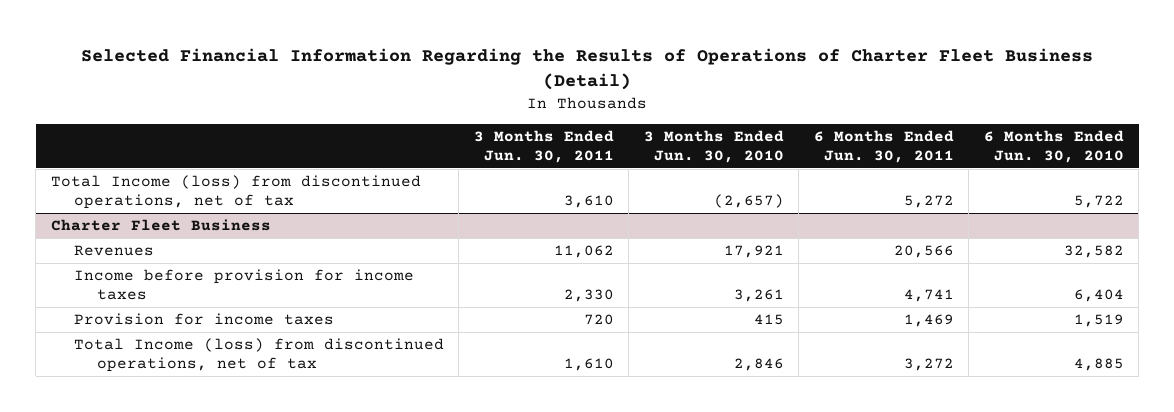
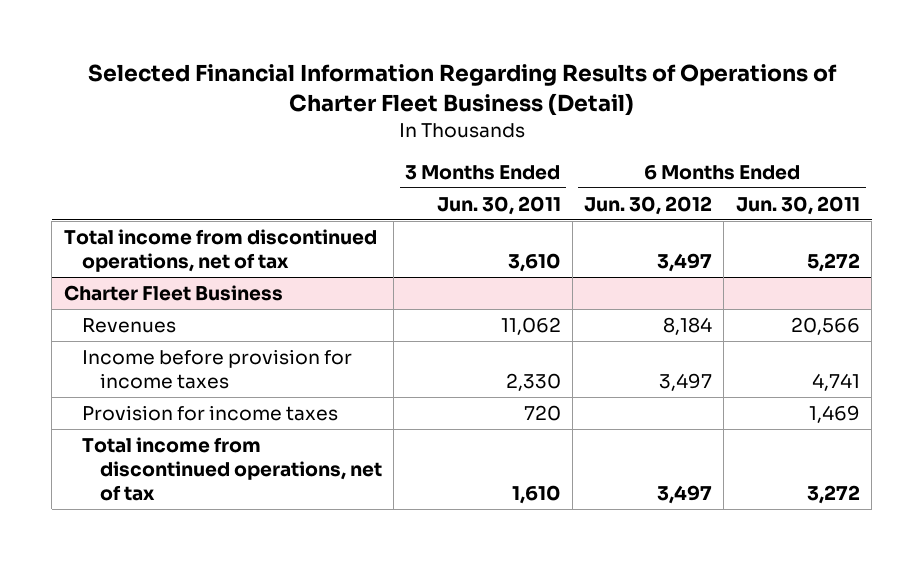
[81,47,1094,90] Selected Financial Information Regarding the Results of Operations of Charter Fleet Business (Detail) -> [87,64,837,116] Selected Financial Information Regarding Results of Operations of Charter Fleet Business (Detail)
[643,130,784,163] 3 Months Ended Jun. 30, 2010 -> none
[983,130,1124,163] 6 Months Ended Jun. 30, 2010 -> none
none -> [584,195,713,215] Jun. 30, 2012
[50,175,421,209] Total Income (loss) from discontinued operations, net of tax -> [63,228,377,272] Total income from discontinued operations, net of tax
[74,338,445,372] Total Income (loss) from discontinued operations, net of tax -> [81,436,382,501] Total income from discontinued operations, net of tax

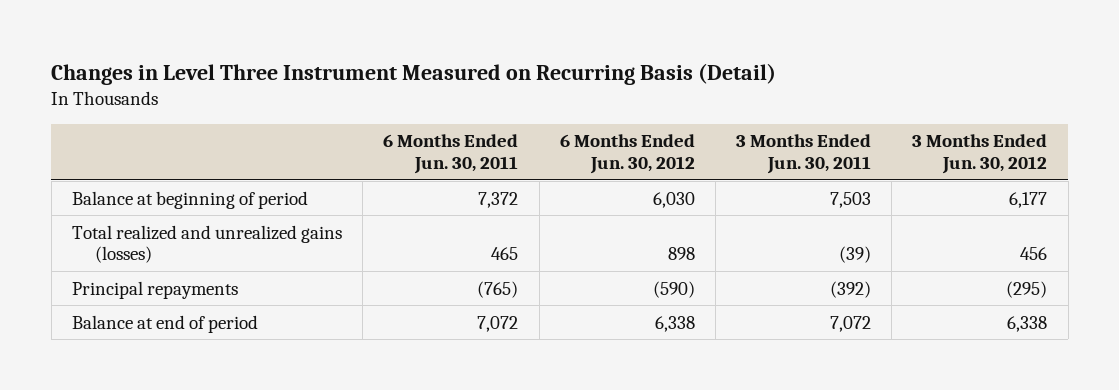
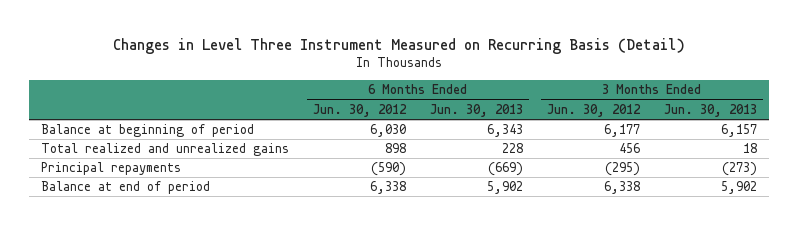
[383,134,519,174] 6 Months Ended Jun. 30, 2011 -> none
[736,134,872,174] 3 Months Ended Jun. 30, 2011 -> none
none -> [430,103,524,117] Jun. 30, 2013
none -> [664,103,758,117] Jun. 30, 2013
[71,224,342,263] Total realized and unrealized gains (losses) -> [41,143,290,157] Total realized and unrealized gains

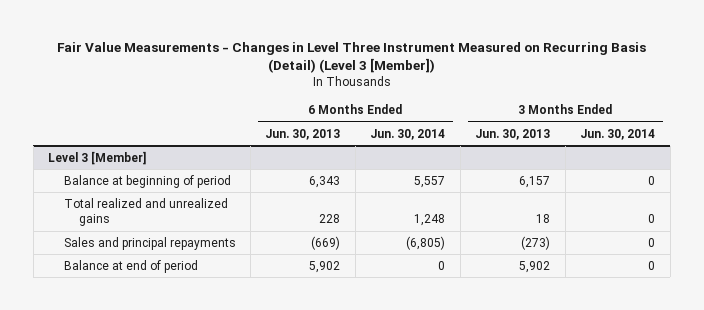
[113,37,686,54] Changes in Level Three Instrument Measured on Recurring Basis (Detail) -> [56,41,646,74] Fair Value Measurements - Changes in Level Three Instrument Measured on Recurring Basis (Detail) (Level 3 [Member])
[313,103,408,117] Jun. 30, 2012 -> none
[547,103,642,117] Jun. 30, 2012 -> none
none -> [370,128,446,140] Jun. 30, 2014
none -> [580,128,656,140] Jun. 30, 2014
none -> [48,150,148,165] Level 3 [Member]
[41,162,182,176] Principal repayments -> [63,236,236,250] Sales and principal repayments

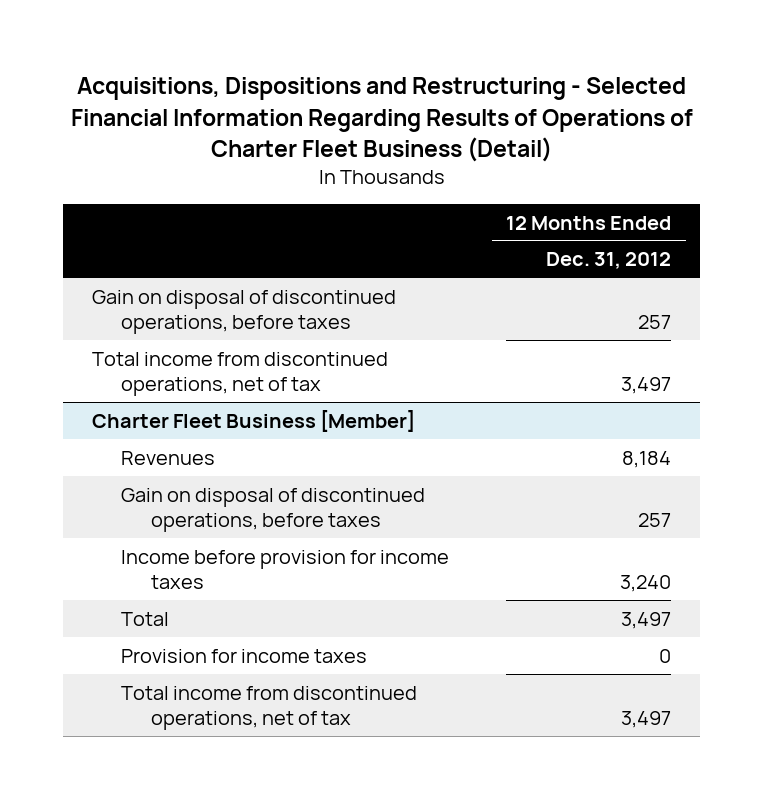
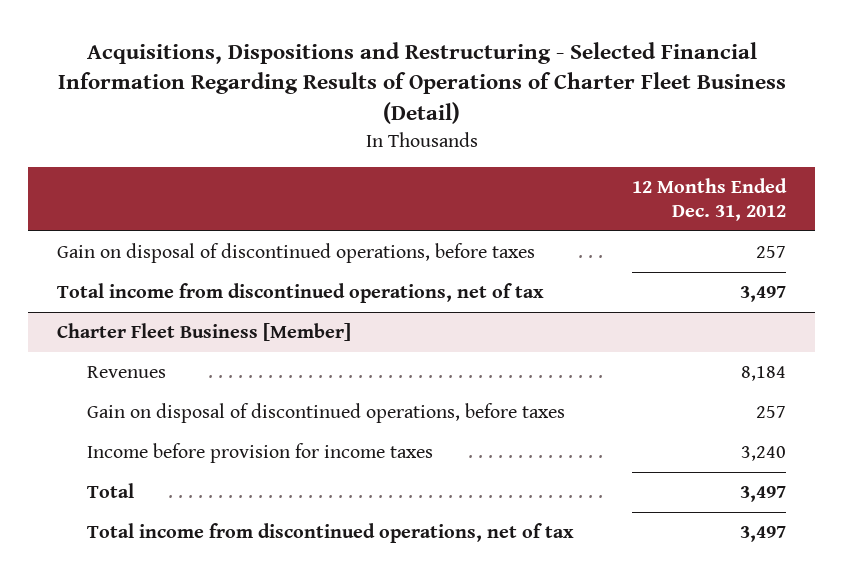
[121,648,368,663] Provision for income taxes -> none

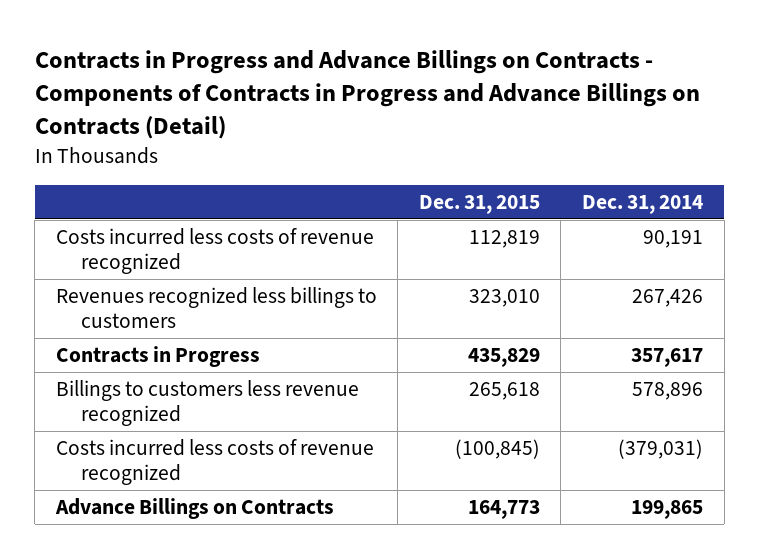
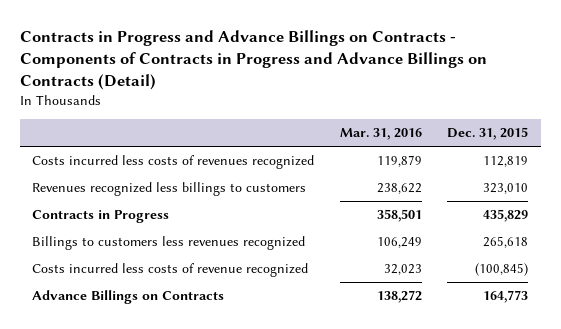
[582,194,704,214] Dec. 31, 2014 -> none
none -> [339,128,422,141] Mar. 31, 2016
[55,228,374,274] Costs incurred less costs of revenue recognized -> [32,155,315,170] Costs incurred less costs of revenues recognized
[55,380,359,426] Billings to customers less revenue recognized -> [32,236,306,251] Billings to customers less revenues recognized

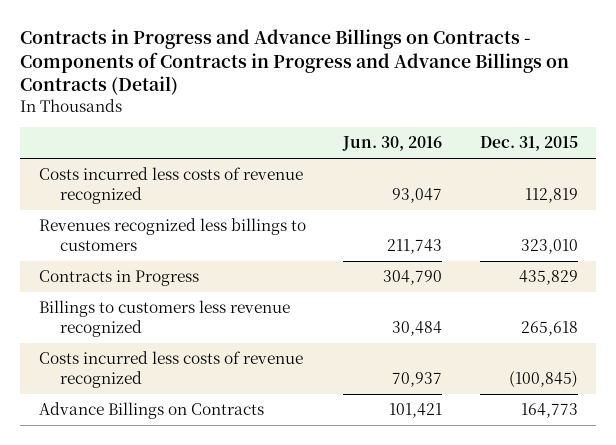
[339,128,422,141] Mar. 31, 2016 -> none
none -> [342,136,443,152] Jun. 30, 2016
[32,155,315,170] Costs incurred less costs of revenues recognized -> [38,167,303,204] Costs incurred less costs of revenue recognized
[32,236,306,251] Billings to customers less revenues recognized -> [38,300,290,337] Billings to customers less revenue recognized

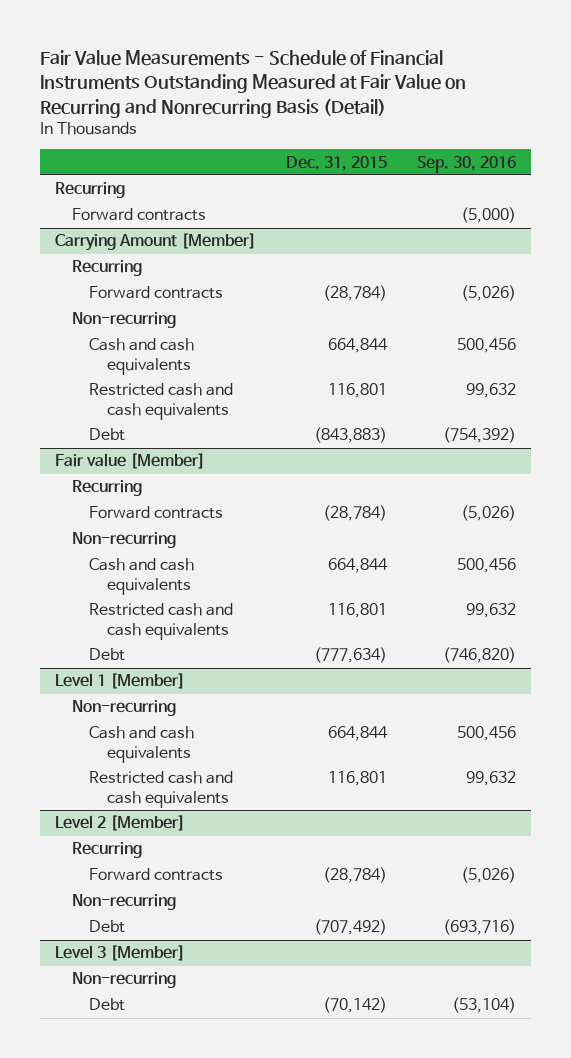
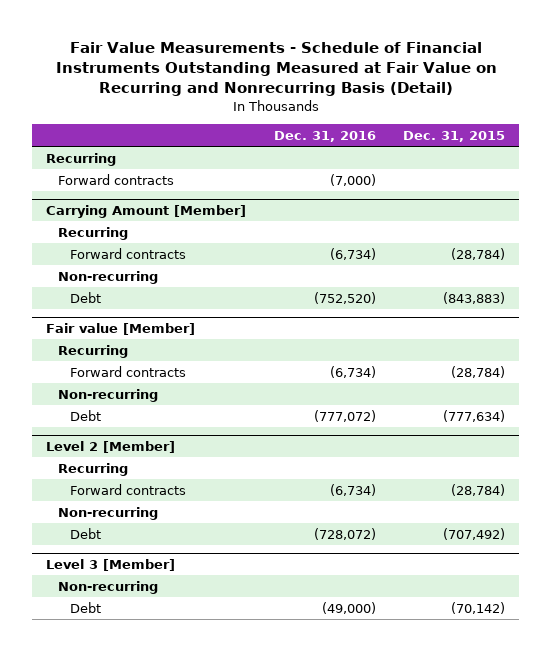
[416,155,516,173] Sep. 30, 2016 -> none
none -> [273,131,376,143] Dec. 31, 2016
[89,338,195,376] Cash and cash equivalents -> none
[89,383,234,421] Restricted cash and cash equivalents -> none
[89,558,195,596] Cash and cash equivalents -> none
[89,603,234,641] Restricted cash and cash equivalents -> none
[55,673,186,690] Level 1 [Member] -> none
[72,700,177,717] Non-recurring -> none
[89,726,195,764] Cash and cash equivalents -> none
[89,771,234,809] Restricted cash and cash equivalents -> none

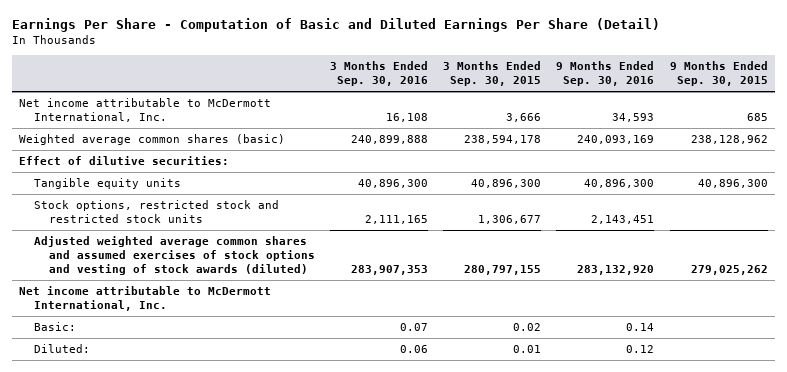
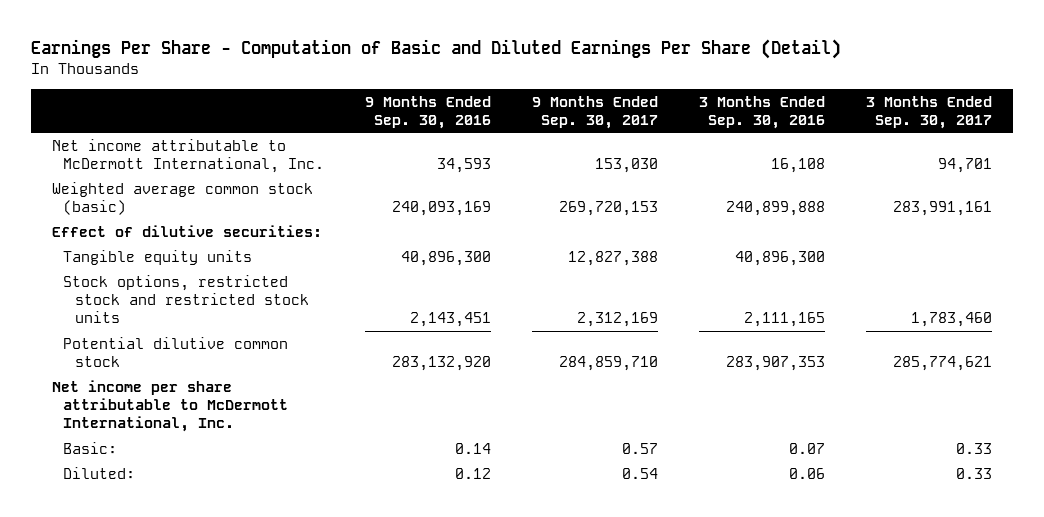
[443,61,542,87] 3 Months Ended Sep. 30, 2015 -> none
[669,61,768,87] 9 Months Ended Sep. 30, 2015 -> none
none -> [532,95,659,129] 9 Months Ended Sep. 30, 2017
none -> [866,95,993,129] 3 Months Ended Sep. 30, 2017
[19,133,286,145] Weighted average common shares (basic) -> [51,181,313,215] Weighted average common stock (basic)
[33,235,315,276] Adjusted weighted average common shares and assumed exercises of stock options and vesting of stock awards (diluted) -> [63,336,289,367] Potential dilutive common stock
[19,285,272,312] Net income attributable to McDermott International, Inc. -> [51,379,289,433] Net income per share attributable to McDermott International, Inc.

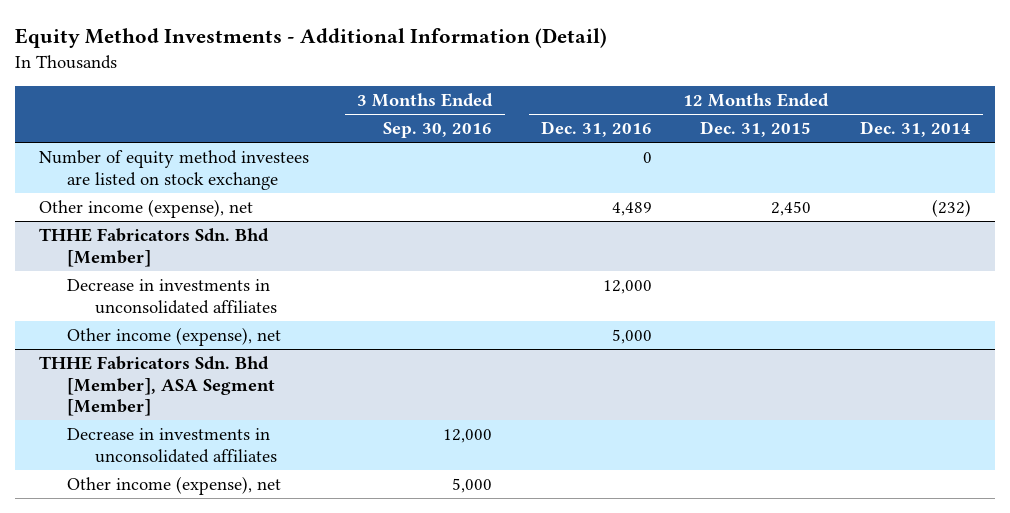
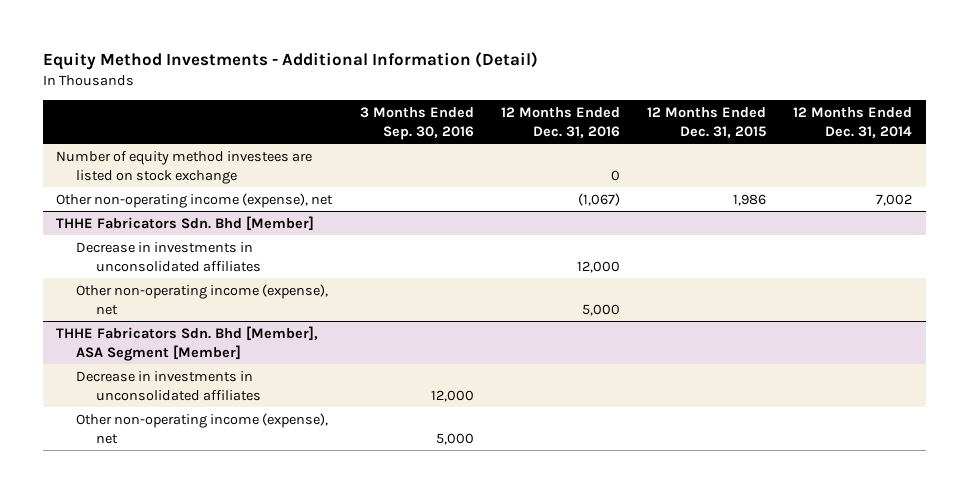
[38,198,253,218] Other income (expense), net -> [56,192,334,208] Other non-operating income (expense), net
[611,201,652,216] 4,489 -> [577,192,620,206] (1,067)
[771,200,812,216] 2,450 -> [733,193,767,206] 1,986
[931,198,971,217] (232) -> [876,193,913,206] 7,002
[67,326,282,346] Other income (expense), net -> [76,283,329,315] Other non-operating income (expense), net
[67,475,282,495] Other income (expense), net -> [76,412,329,444] Other non-operating income (expense), net

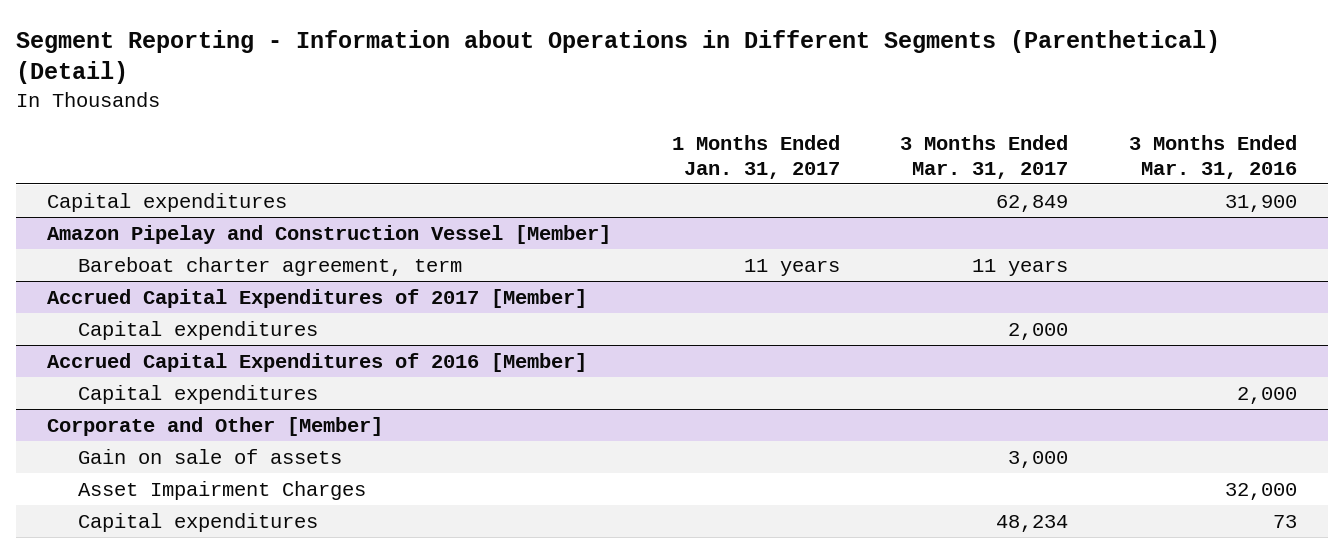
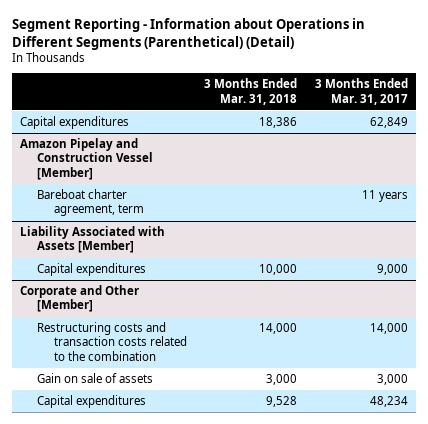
[671,134,840,179] 1 Months Ended Jan. 31, 2017 -> none
[1129,134,1298,179] 3 Months Ended Mar. 31, 2016 -> none
none -> [204,78,298,105] 3 Months Ended Mar. 31, 2018
[46,288,587,308] Accrued Capital Expenditures of 2017 [Member] -> none
[46,352,587,372] Accrued Capital Expenditures of 2016 [Member] -> none
[77,384,318,404] Capital expenditures -> none
none -> [20,226,166,254] Liability Associated with Assets [Member]
[1008,322,1069,340] 2,000 -> [376,264,408,276] 9,000
none -> [37,322,188,361] Restructuring costs and transaction costs related to the combination
[77,480,366,500] Asset Impairment Charges -> none

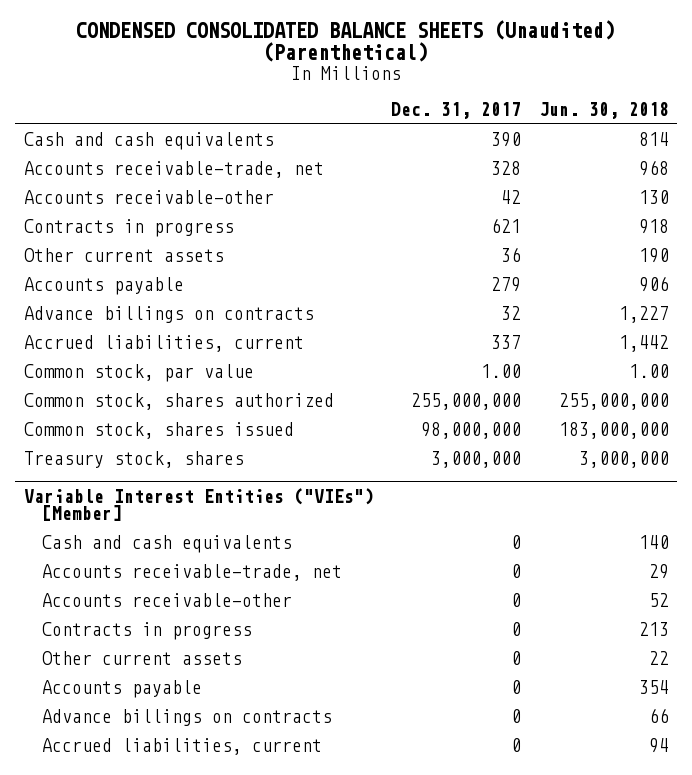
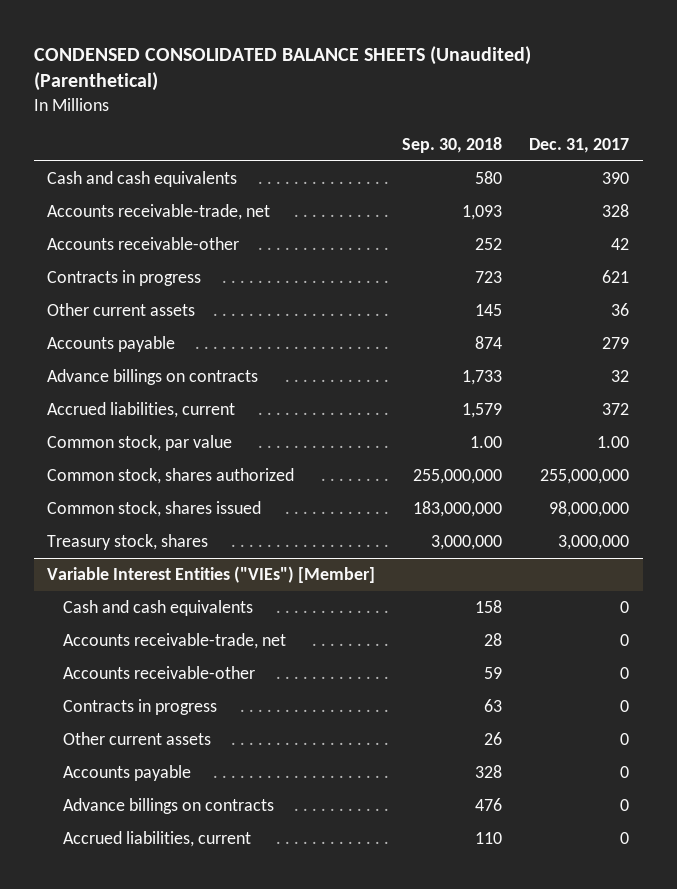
[538,101,669,119] Jun. 30, 2018 -> none
none -> [402,136,503,153] Sep. 30, 2018
[491,335,522,350] 337 -> [602,402,630,415] 372

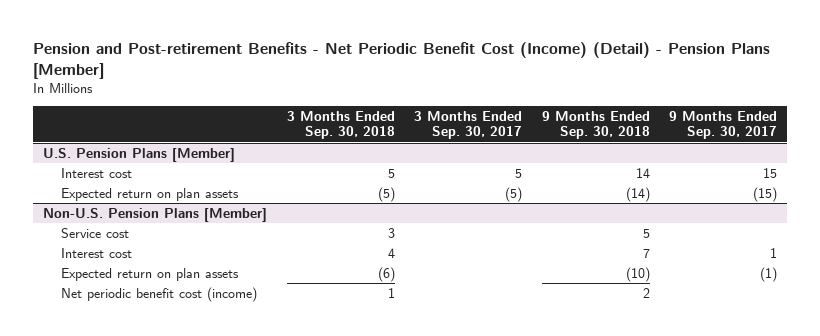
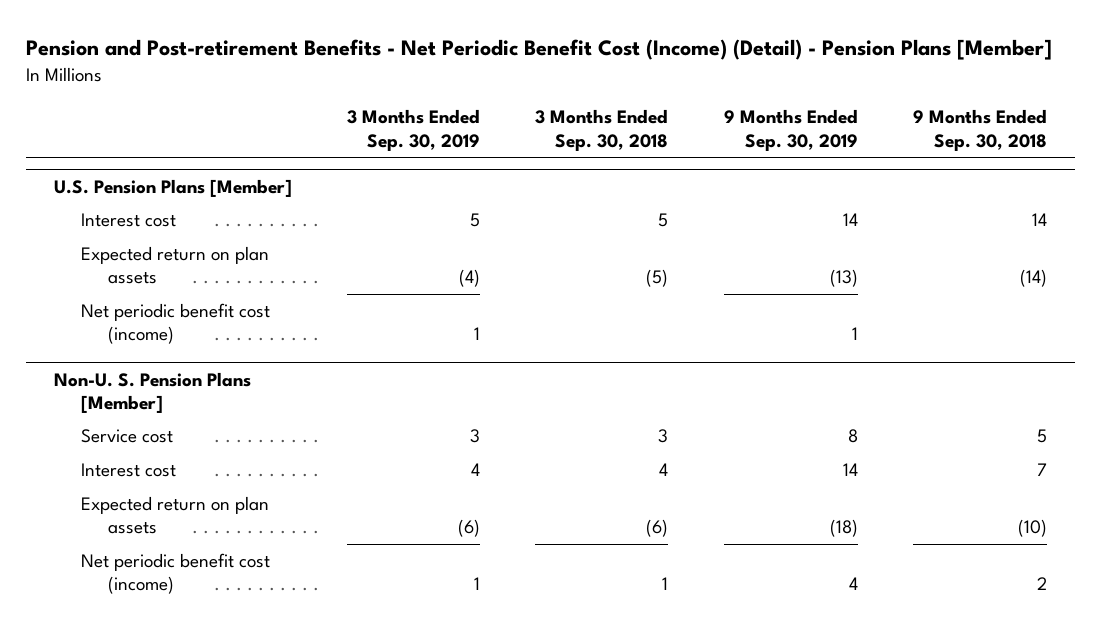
[414,110,523,140] 3 Months Ended Sep. 30, 2017 -> none
[669,110,778,140] 9 Months Ended Sep. 30, 2017 -> none
none -> [346,109,480,151] 3 Months Ended Sep. 30, 2019
none -> [723,109,858,151] 9 Months Ended Sep. 30, 2019
none -> [80,303,270,345] Net periodic benefit cost (income)
[43,207,268,222] Non-U.S. Pension Plans [Member] -> [53,371,251,413] Non-U. S. Pension Plans [Member]

